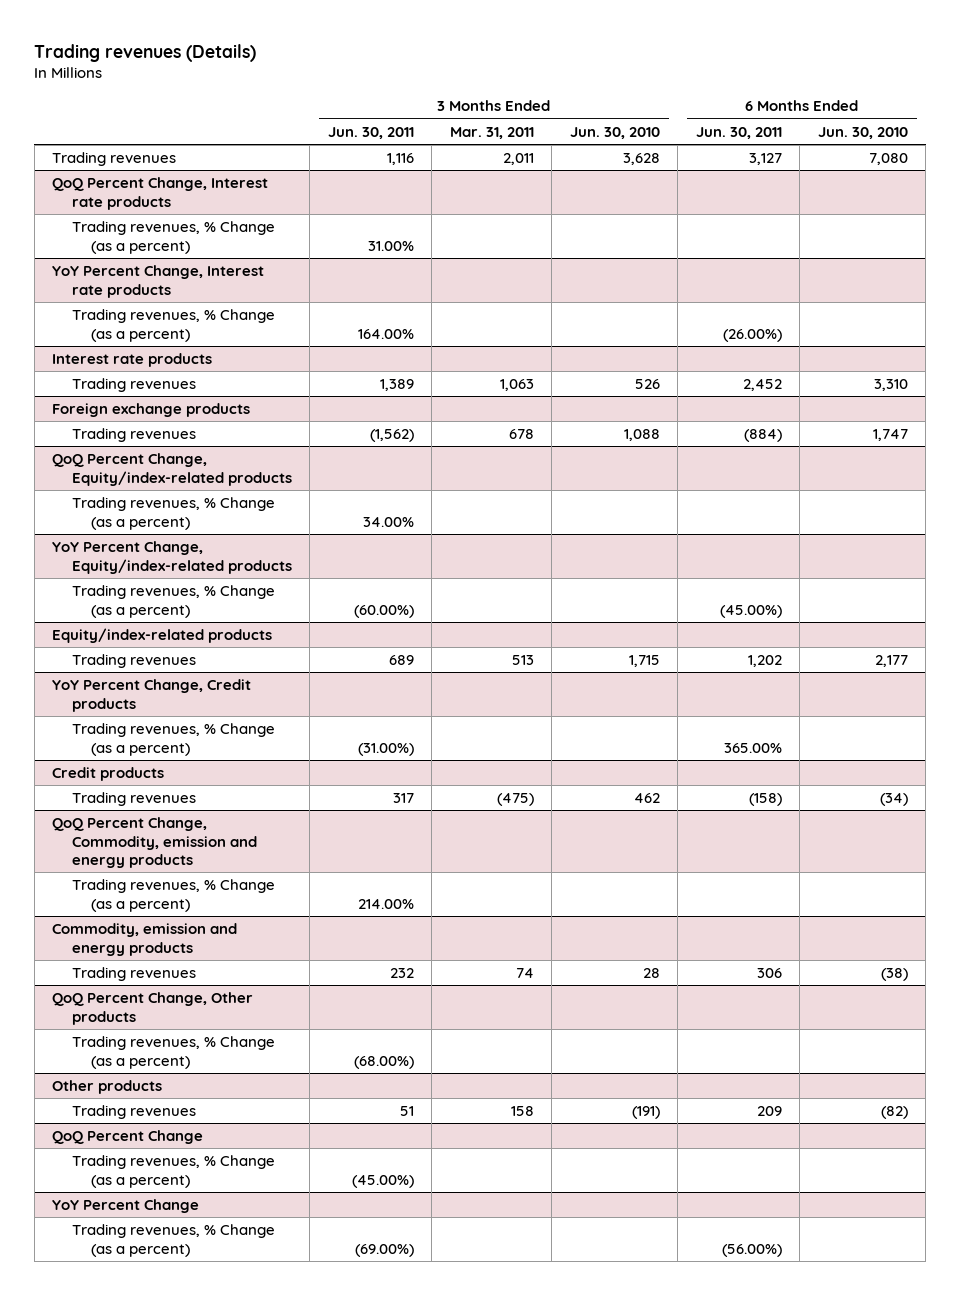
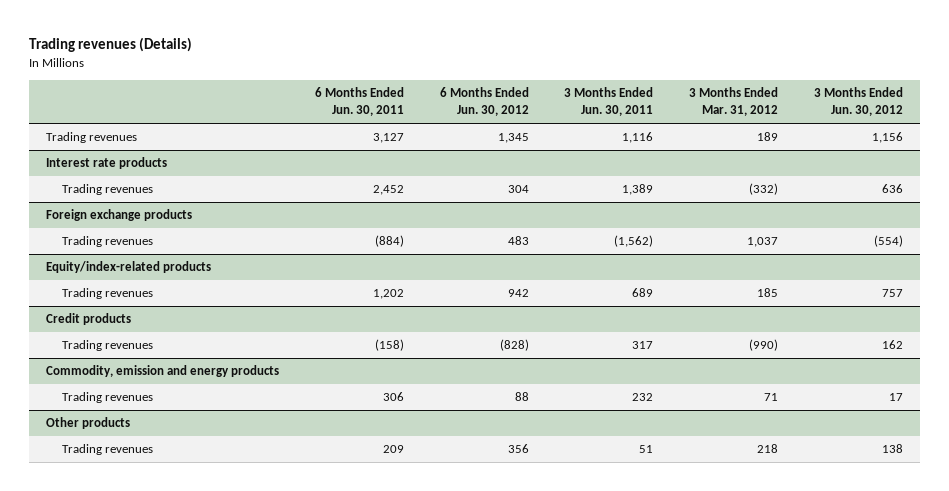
[449,126,534,139] Mar. 31, 2011 -> none
[569,126,660,139] Jun. 30, 2010 -> none
[817,126,908,139] Jun. 30, 2010 -> none
none -> [439,87,529,117] 6 Months Ended Jun. 30, 2012
none -> [688,87,778,117] 3 Months Ended Mar. 31, 2012
none -> [813,87,903,117] 3 Months Ended Jun. 30, 2012
[52,177,269,210] QoQ Percent Change, Interest rate products -> none
[71,221,275,254] Trading revenues, % Change (as a percent) -> none
[52,265,265,298] YoY Percent Change, Interest rate products -> none
[71,309,275,342] Trading revenues, % Change (as a percent) -> none
[52,453,292,486] QoQ Percent Change, Equity/index-related products -> none
[71,497,275,530] Trading revenues, % Change (as a percent) -> none
[52,541,292,574] YoY Percent Change, Equity/index-related products -> none
[71,585,275,618] Trading revenues, % Change (as a percent) -> none
[52,679,252,712] YoY Percent Change, Credit products -> none
[71,723,275,756] Trading revenues, % Change (as a percent) -> none
[52,817,257,869] QoQ Percent Change, Commodity, emission and energy products -> none
[71,879,275,912] Trading revenues, % Change (as a percent) -> none
[52,992,254,1025] QoQ Percent Change, Other products -> none
[71,1036,275,1069] Trading revenues, % Change (as a percent) -> none
[52,1130,204,1145] QoQ Percent Change -> none
[71,1155,275,1188] Trading revenues, % Change (as a percent) -> none
[52,1199,200,1214] YoY Percent Change -> none
[71,1224,275,1257] Trading revenues, % Change (as a percent) -> none

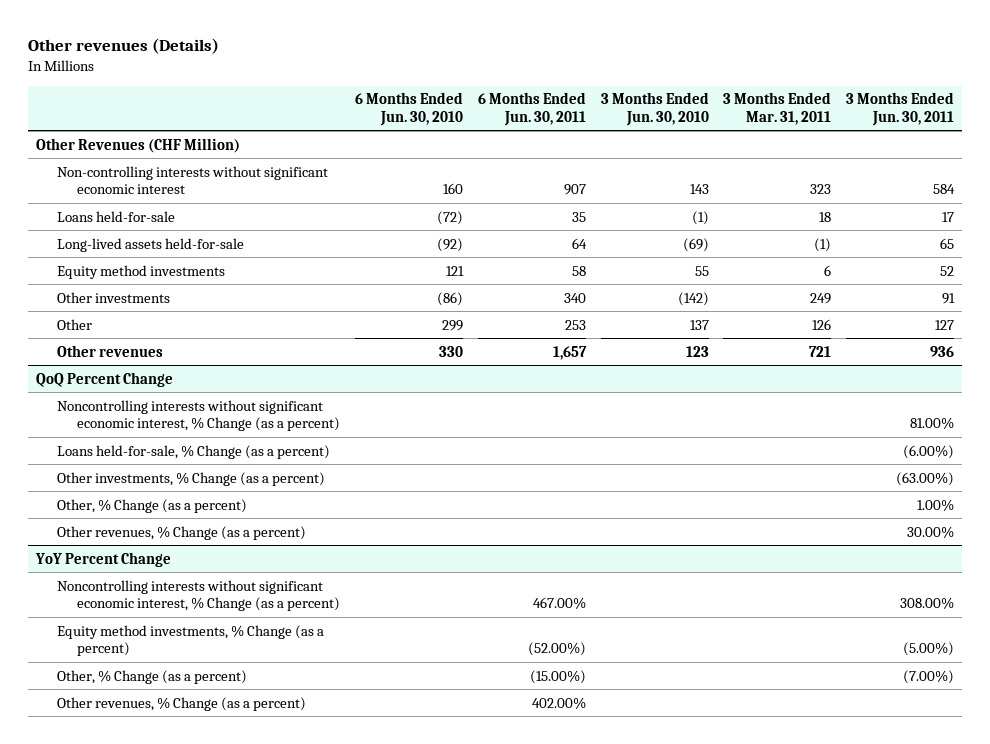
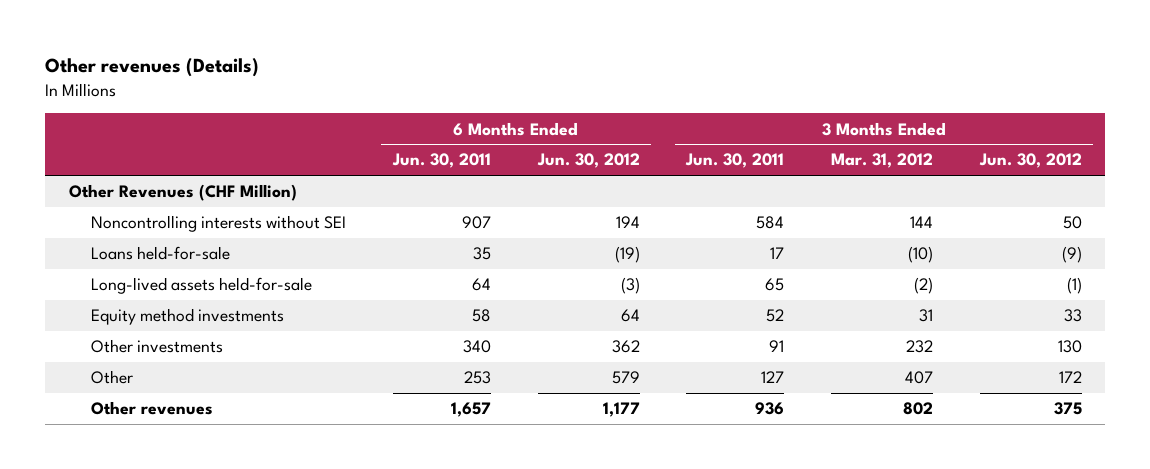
[355,92,464,126] 6 Months Ended Jun. 30, 2010 -> none
[600,92,709,126] 3 Months Ended Jun. 30, 2010 -> none
[723,92,832,125] 3 Months Ended Mar. 31, 2011 -> none
none -> [536,153,640,169] Jun. 30, 2012
none -> [831,153,934,169] Mar. 31, 2012
none -> [978,153,1082,169] Jun. 30, 2012
[56,165,328,195] Non-controlling interests without significant economic interest -> [91,215,347,233] Noncontrolling interests without SEI
[35,371,173,387] QoQ Percent Change -> none
[56,399,341,432] Noncontrolling interests without significant economic interest, % Change (as a percent) -> none
[56,444,330,459] Loans held-for-sale, % Change (as a percent) -> none
[56,471,325,486] Other investments, % Change (as a percent) -> none
[56,498,247,513] Other, % Change (as a percent) -> none
[56,525,306,540] Other revenues, % Change (as a percent) -> none
[34,551,171,567] YoY Percent Change -> none
[56,579,341,612] Noncontrolling interests without significant economic interest, % Change (as a percent) -> none
[56,624,324,657] Equity method investments, % Change (as a percent) -> none
[56,669,247,684] Other, % Change (as a percent) -> none
[56,696,306,711] Other revenues, % Change (as a percent) -> none

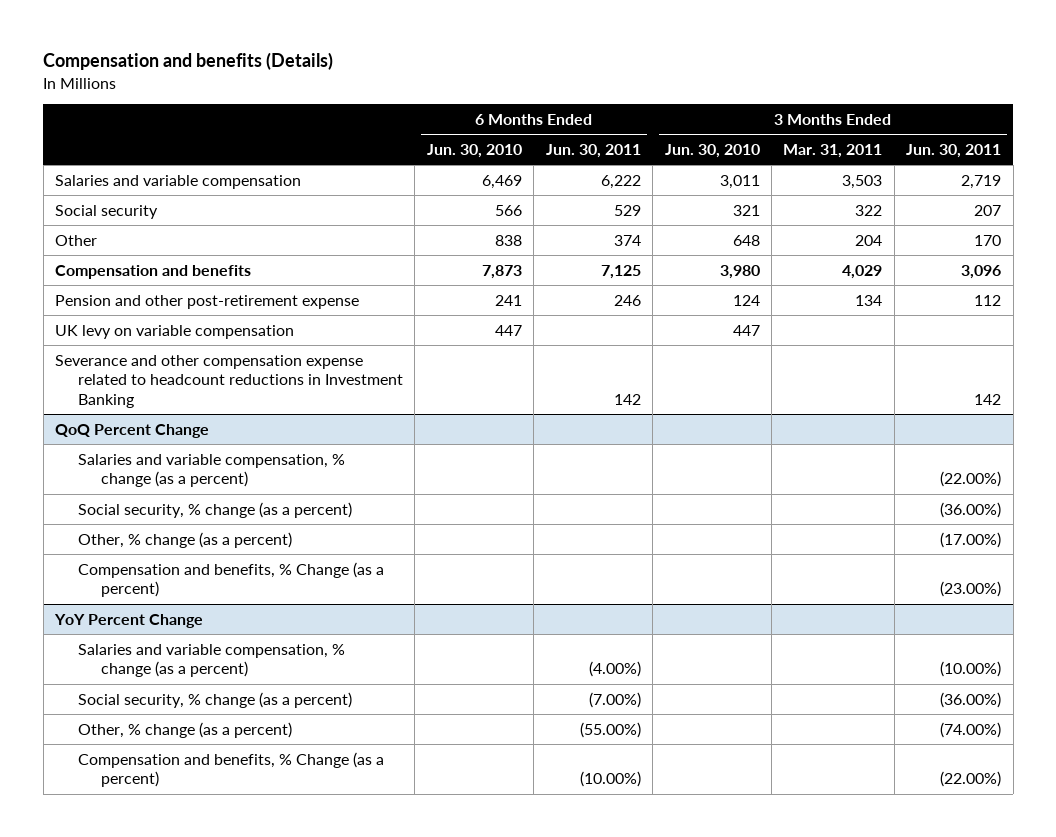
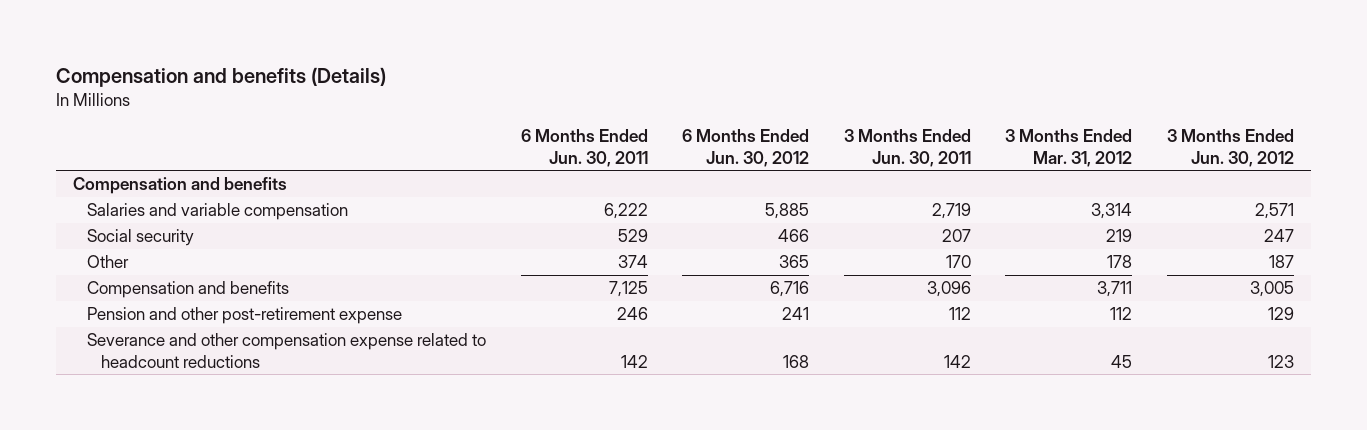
[426,143,522,158] Jun. 30, 2010 -> none
[664,143,760,158] Jun. 30, 2010 -> none
[783,143,883,158] Mar. 31, 2011 -> none
none -> [682,129,810,167] 6 Months Ended Jun. 30, 2012
none -> [1005,129,1133,167] 3 Months Ended Mar. 31, 2012
none -> [1166,129,1294,167] 3 Months Ended Jun. 30, 2012
none -> [73,177,288,195] Compensation and benefits
[55,324,295,339] UK levy on variable compensation -> none
[55,423,210,438] QoQ Percent Change -> none
[77,453,345,488] Salaries and variable compensation, % change (as a percent) -> none
[77,501,352,518] Social security, % change (as a percent) -> none
[77,531,292,548] Other, % change (as a percent) -> none
[77,561,384,598] Compensation and benefits, % Change (as a percent) -> none
[54,613,204,628] YoY Percent Change -> none
[77,643,345,678] Salaries and variable compensation, % change (as a percent) -> none
[77,691,352,708] Social security, % change (as a percent) -> none
[77,721,292,738] Other, % change (as a percent) -> none
[77,751,384,788] Compensation and benefits, % Change (as a percent) -> none
[55,354,403,408] Severance and other compensation expense related to headcount reductions in Investment Banking -> [87,333,487,368] Severance and other compensation expense related to headcount reductions

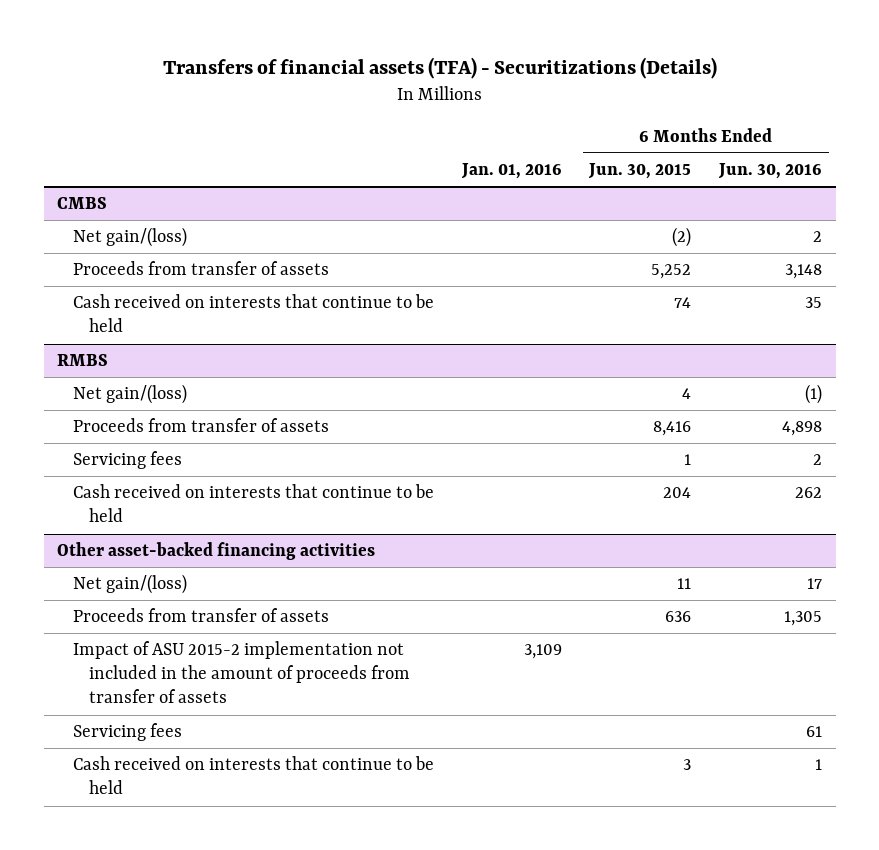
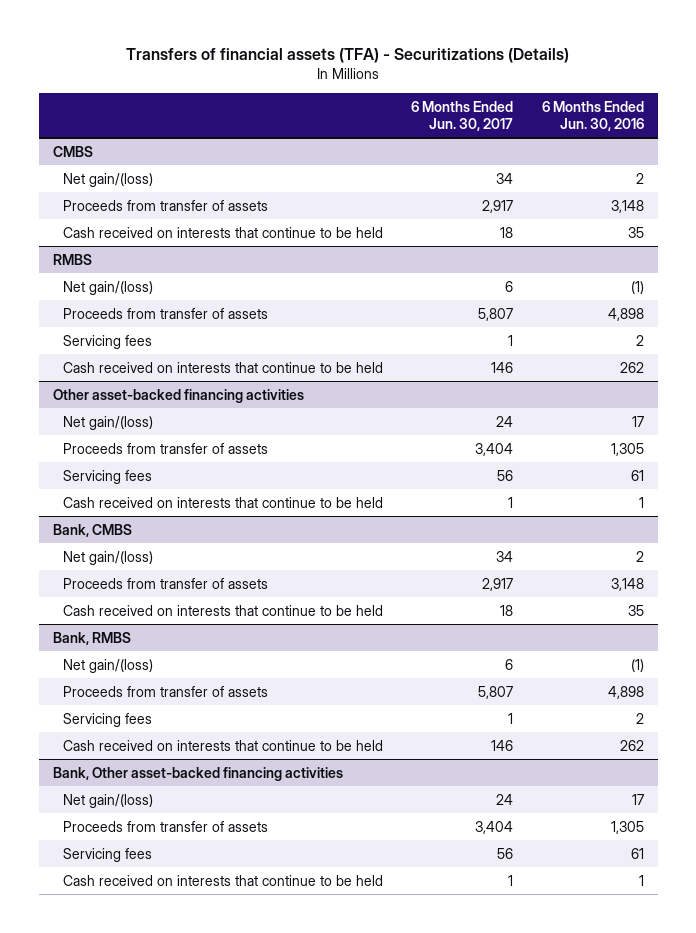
[460,163,562,180] Jan. 01, 2016 -> none
[588,163,692,180] Jun. 30, 2015 -> none
none -> [411,100,514,131] 6 Months Ended Jun. 30, 2017
[73,641,411,704] Impact of ASU 2015-2 implementation not included in the amount of proceeds from transfer of assets -> none
none -> [52,523,132,537] Bank, CMBS
none -> [63,550,154,565] Net gain/(loss)
none -> [63,577,269,589] Proceeds from transfer of assets
none -> [63,604,384,616] Cash received on interests that continue to be held
none -> [52,631,131,645] Bank, RMBS
none -> [63,658,154,673] Net gain/(loss)
none -> [63,685,269,697] Proceeds from transfer of assets
none -> [63,712,153,727] Servicing fees
none -> [63,739,384,751] Cash received on interests that continue to be held
none -> [52,766,343,781] Bank, Other asset-backed financing activities
none -> [63,793,154,808] Net gain/(loss)
none -> [63,820,269,832] Proceeds from transfer of assets
none -> [63,847,153,862] Servicing fees
none -> [63,874,384,886] Cash received on interests that continue to be held

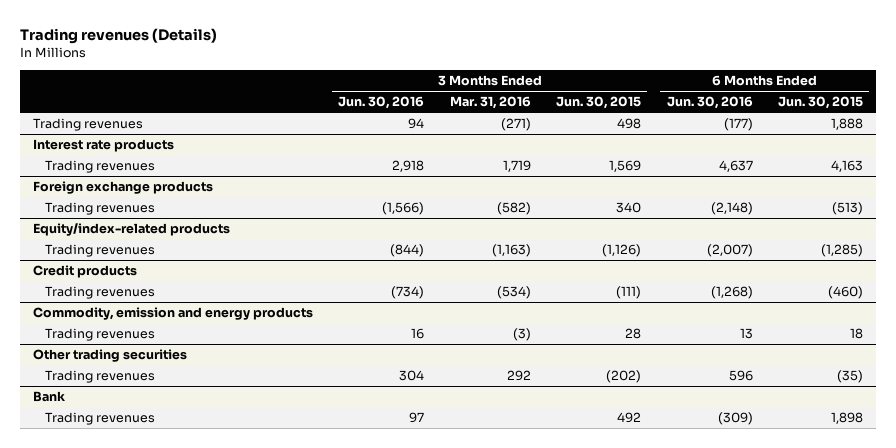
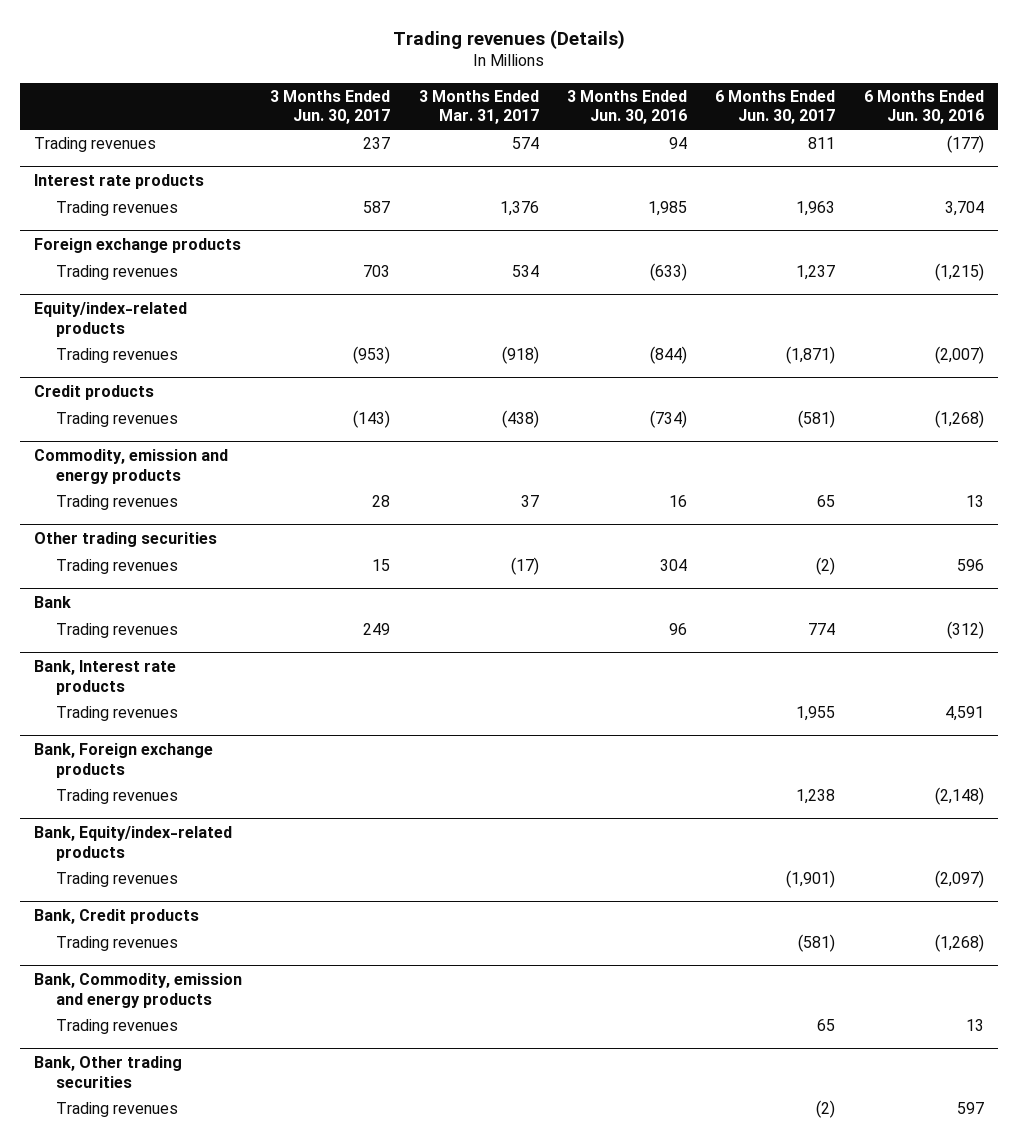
[449,96,531,110] Mar. 31, 2016 -> none
[556,96,642,110] Jun. 30, 2015 -> none
[777,96,863,110] Jun. 30, 2015 -> none
none -> [270,89,391,125] 3 Months Ended Jun. 30, 2017
none -> [418,89,539,125] 3 Months Ended Mar. 31, 2017
none -> [715,89,836,125] 6 Months Ended Jun. 30, 2017
[392,160,425,173] 2,918 -> [648,201,688,217] 1,985
[718,160,753,173] 4,637 -> [944,201,984,217] 3,704
[382,202,425,216] (1,566) -> [650,263,688,282] (633)
[710,202,753,216] (2,148) -> [934,263,984,282] (1,215)
[409,412,425,424] 97 -> [669,623,688,636] 96
[717,412,753,426] (309) -> [946,621,984,640] (312)
none -> [33,659,176,695] Bank, Interest rate products
none -> [55,706,178,722] Trading revenues
none -> [33,742,213,778] Bank, Foreign exchange products
none -> [55,789,178,805] Trading revenues
none -> [33,825,232,861] Bank, Equity/index-related products
none -> [55,872,178,888] Trading revenues
none -> [33,908,199,924] Bank, Credit products
none -> [55,936,178,952] Trading revenues
none -> [33,972,242,1008] Bank, Commodity, emission and energy products
none -> [55,1019,178,1035] Trading revenues
none -> [33,1055,182,1088] Bank, Other trading securities
none -> [55,1102,178,1118] Trading revenues

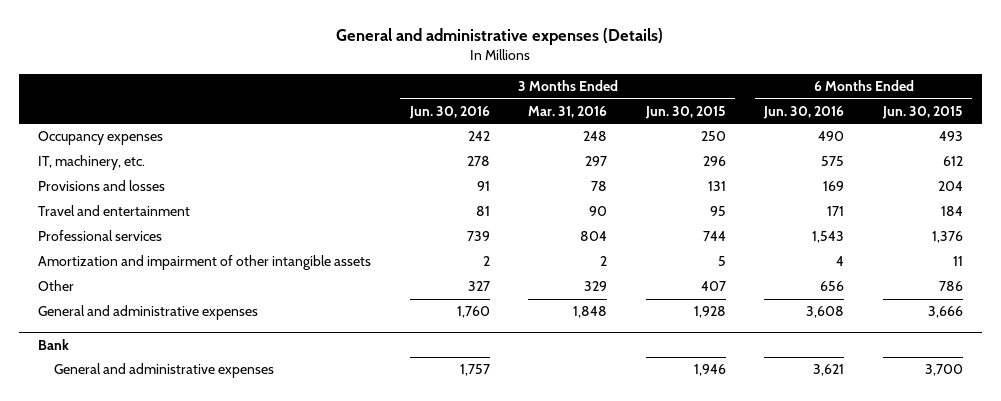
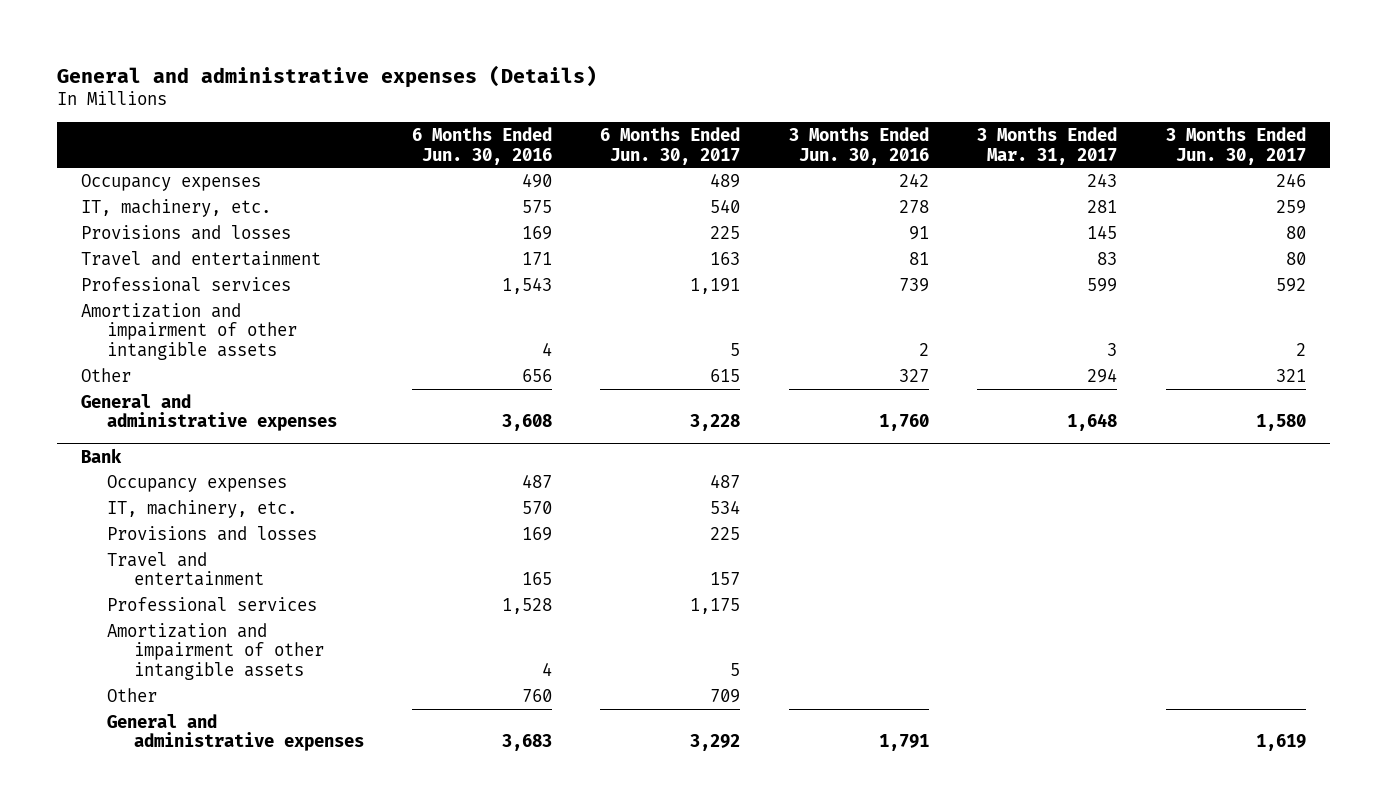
[528,106,608,119] Mar. 31, 2016 -> none
[644,106,726,120] Jun. 30, 2015 -> none
[881,106,963,120] Jun. 30, 2015 -> none
none -> [600,126,741,165] 6 Months Ended Jun. 30, 2017
none -> [977,126,1118,165] 3 Months Ended Mar. 31, 2017
none -> [1165,126,1306,165] 3 Months Ended Jun. 30, 2017
none -> [107,474,288,492] Occupancy expenses
none -> [107,499,298,518] IT, machinery, etc.
none -> [107,525,318,541] Provisions and losses
none -> [107,551,264,587] Travel and entertainment
none -> [107,596,318,612] Professional services
none -> [107,622,324,681] Amortization and impairment of other intangible assets
none -> [107,687,158,702] Other
[459,364,490,377] 1,757 -> [878,734,929,752] 1,791
[813,364,845,377] 3,621 -> [502,734,553,752] 3,683

